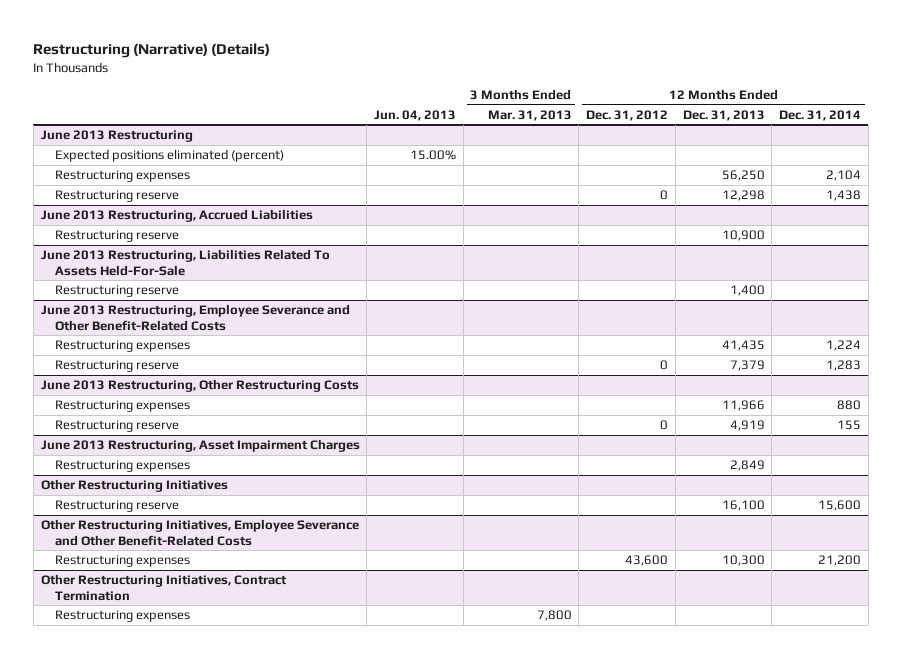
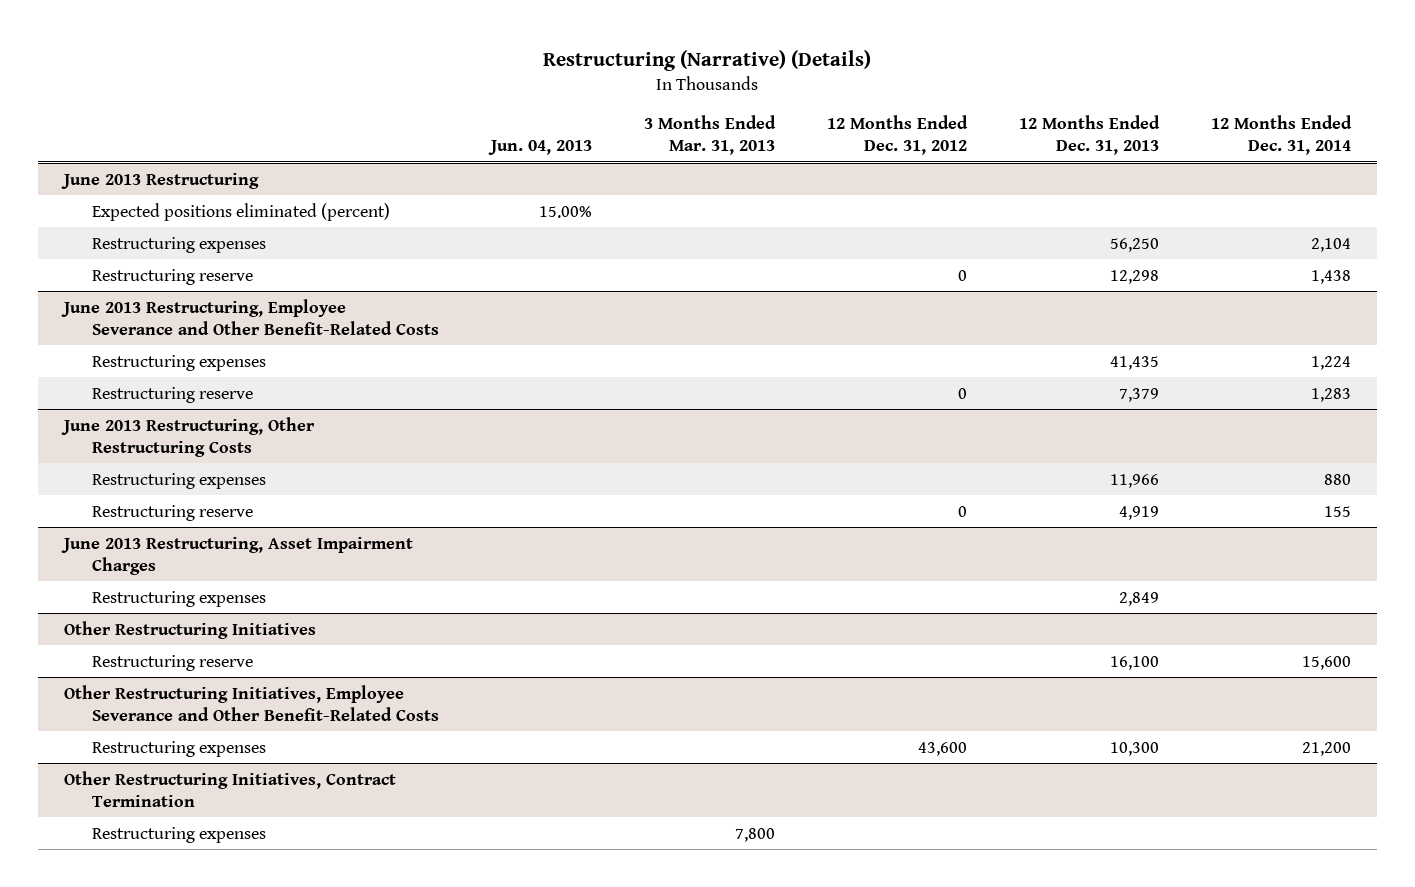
[40,209,313,223] June 2013 Restructuring, Accrued Liabilities -> none
[54,230,179,243] Restructuring reserve -> none
[40,249,330,276] June 2013 Restructuring, Liabilities Related To Assets Held-For-Sale -> none
[54,285,179,298] Restructuring reserve -> none

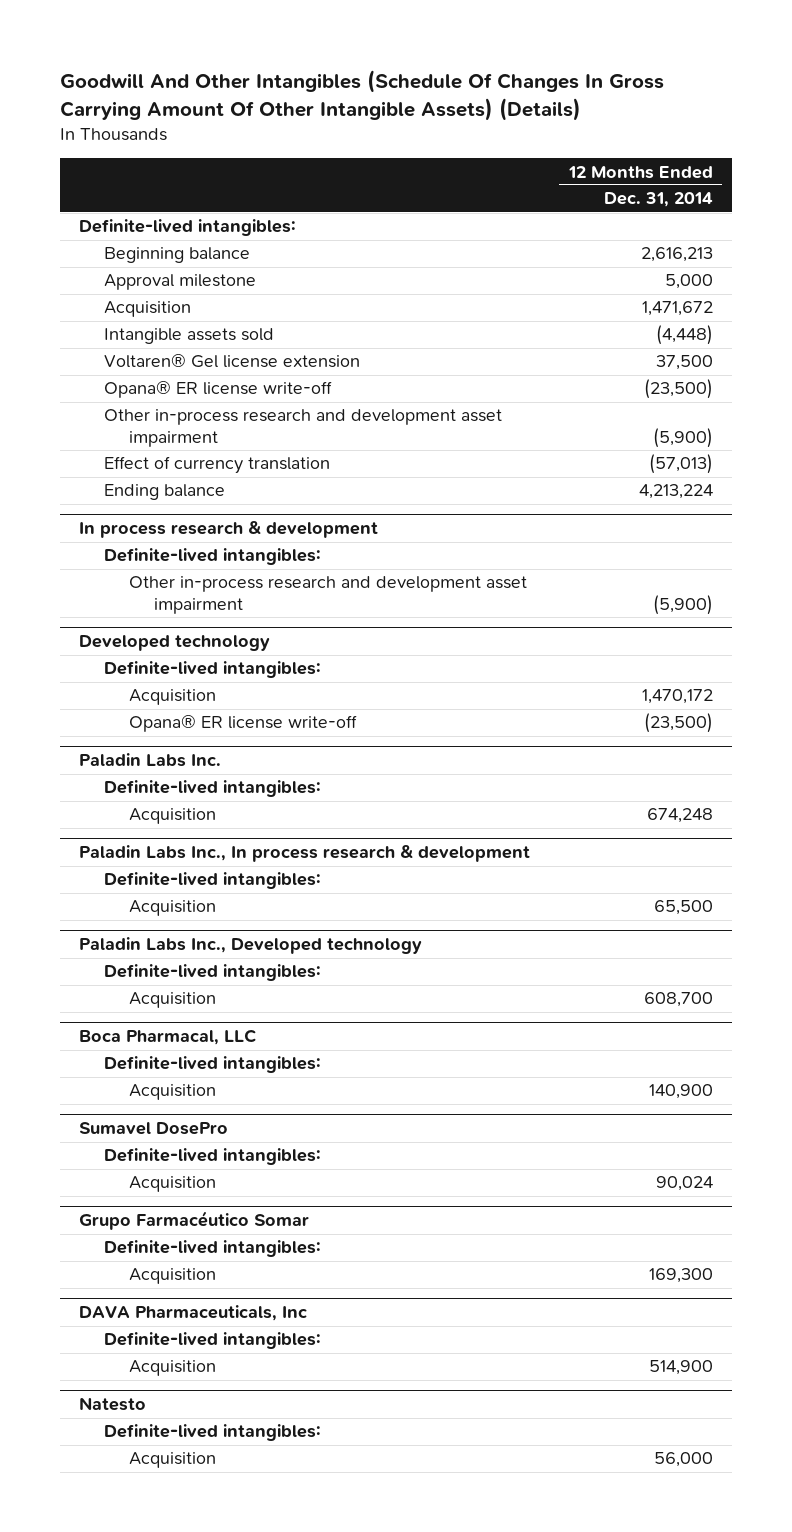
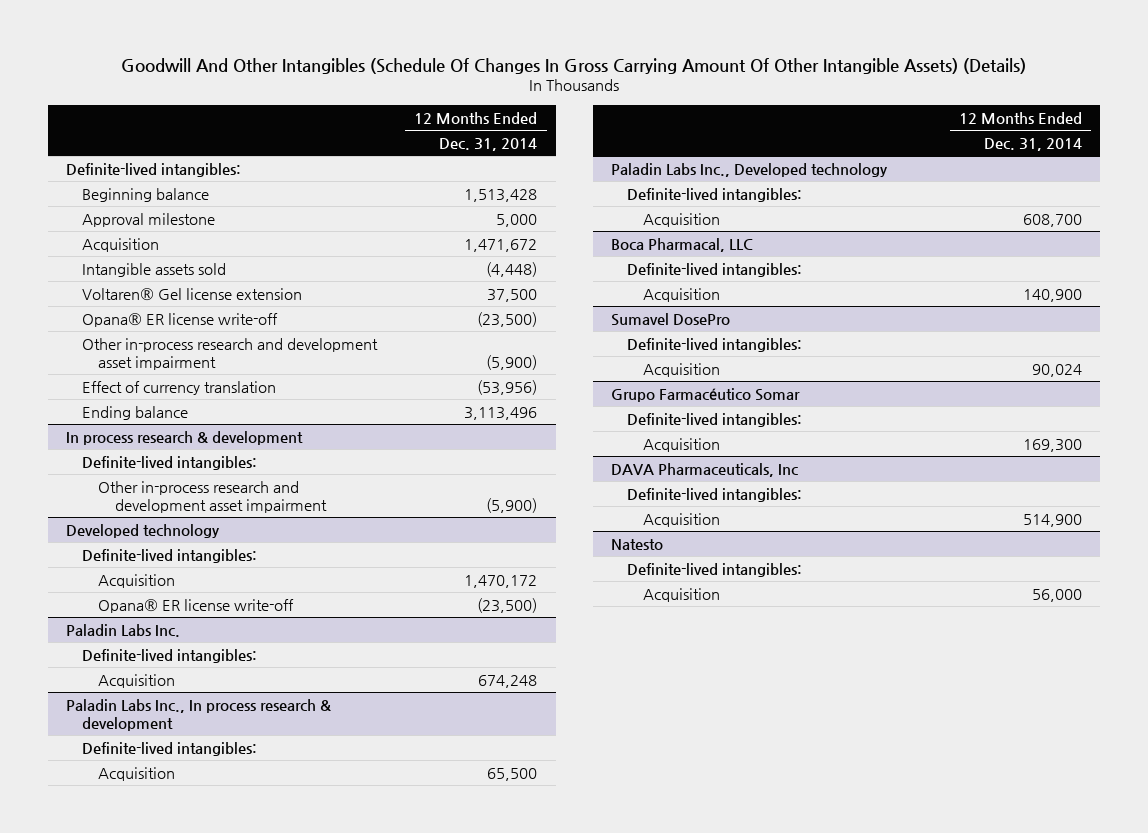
[640,247,713,263] 2,616,213 -> [464,188,538,202] 1,513,428
[648,454,713,475] (57,013) -> [477,379,538,395] (53,956)
[638,484,713,500] 4,213,224 -> [464,406,538,420] 3,113,496

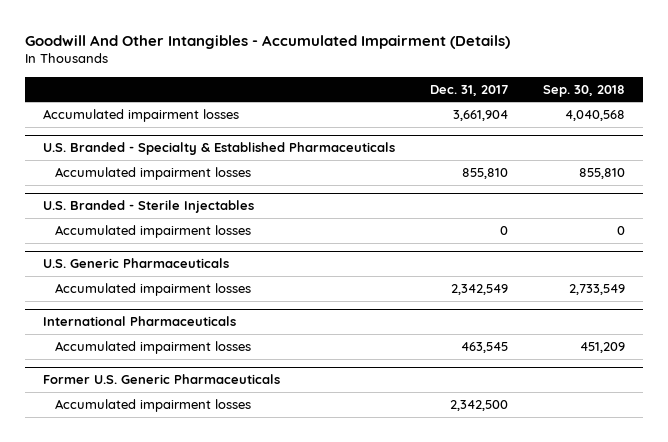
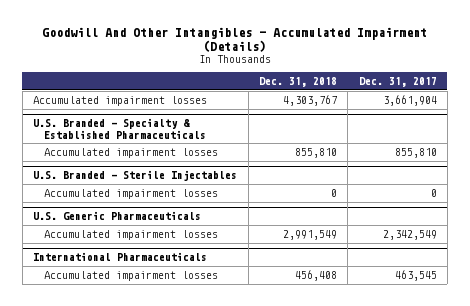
[543,84,626,97] Sep. 30, 2018 -> none
none -> [258,77,337,88] Dec. 31, 2018
[42,374,280,385] Former U.S. Generic Pharmaceuticals -> none
[55,399,252,413] Accumulated impairment losses -> none

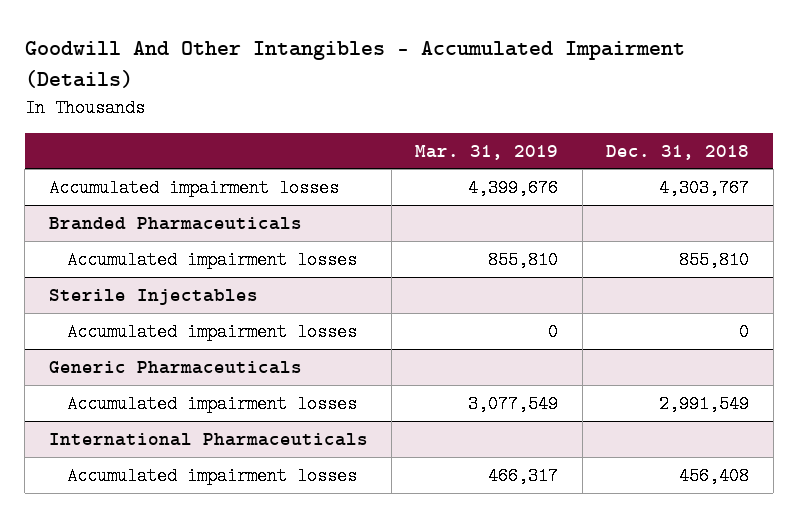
[358,77,437,88] Dec. 31, 2017 -> none
none -> [415,144,559,160] Mar. 31, 2019
[33,118,207,139] U.S. Branded - Specialty & Established Pharmaceuticals -> [48,216,302,230] Branded Pharmaceuticals
[33,170,238,182] U.S. Branded - Sterile Injectables -> [48,288,258,305] Sterile Injectables
[33,211,202,221] U.S. Generic Pharmaceuticals -> [48,360,302,374] Generic Pharmaceuticals

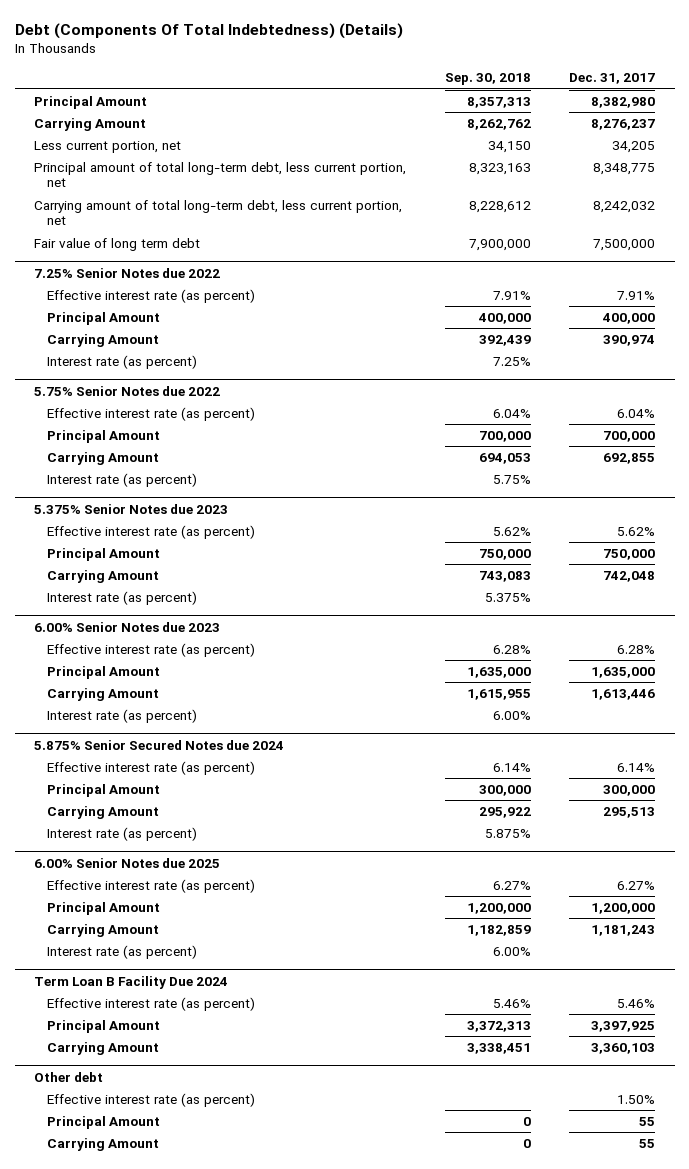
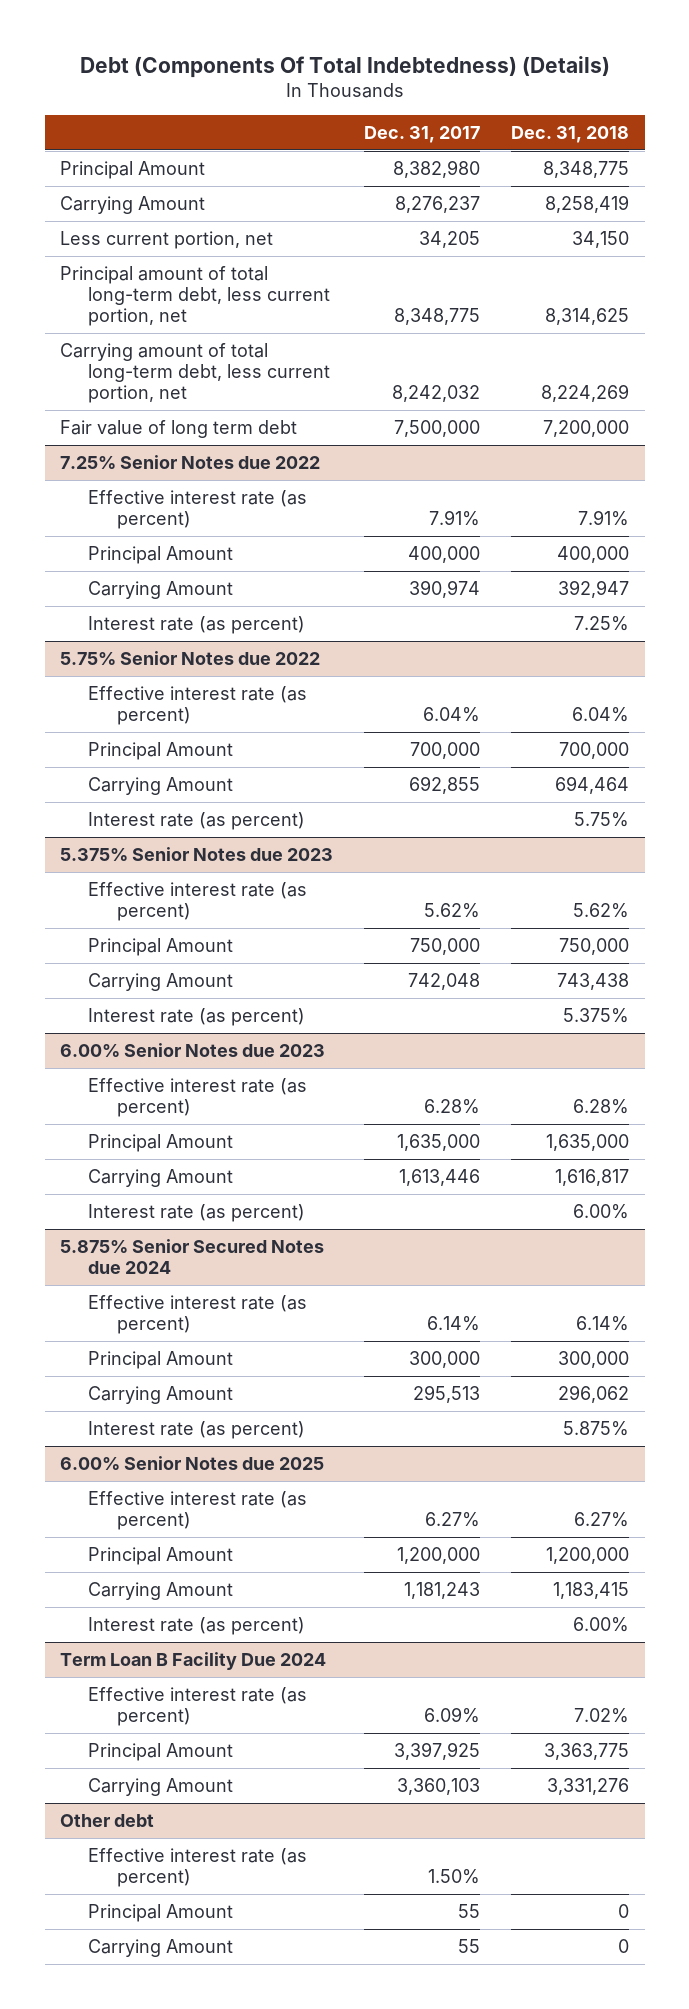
[444,73,531,86] Sep. 30, 2018 -> none
none -> [511,126,630,144] Dec. 31, 2018
[617,998,656,1008] 5.46% -> [424,1707,481,1724] 6.09%

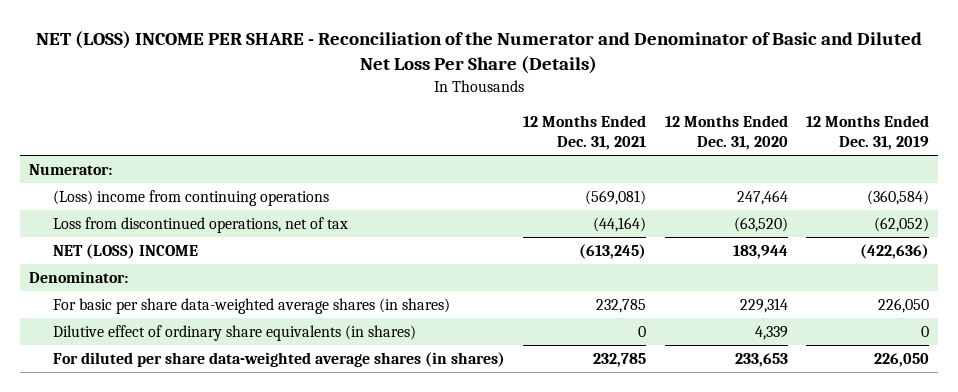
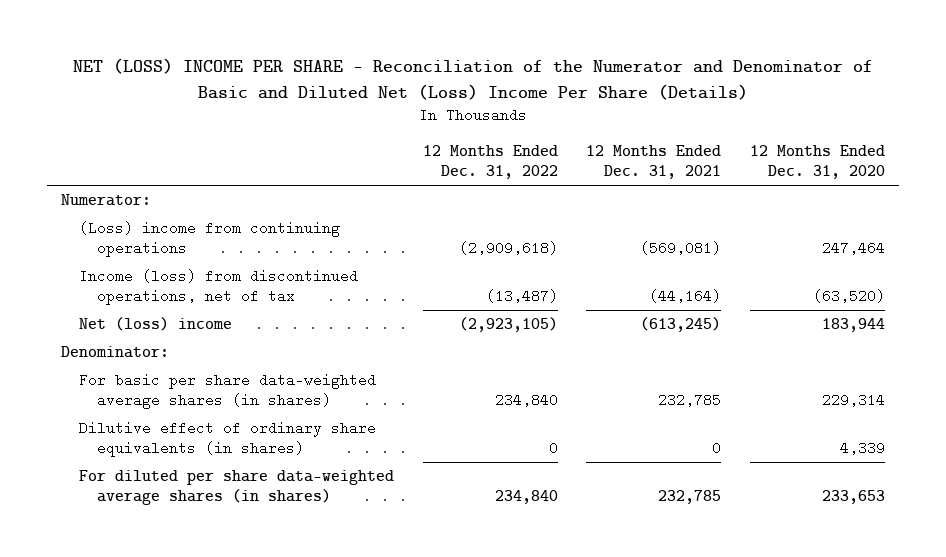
[35,30,922,74] NET (LOSS) INCOME PER SHARE - Reconciliation of the Numerator and Denominator of Basic and Diluted Net Loss Per Share (Details) -> [72,58,873,101] NET (LOSS) INCOME PER SHARE - Reconciliation of the Numerator and Denominator of Basic and Diluted Net (Loss) Income Per Share (Details)
[805,114,929,151] 12 Months Ended Dec. 31, 2019 -> none
none -> [422,144,558,180] 12 Months Ended Dec. 31, 2022
[53,217,349,234] Loss from discontinued operations, net of tax -> [79,268,359,306] Income (loss) from discontinued operations, net of tax
[53,244,199,260] NET (LOSS) INCOME -> [79,316,233,331] Net (loss) income

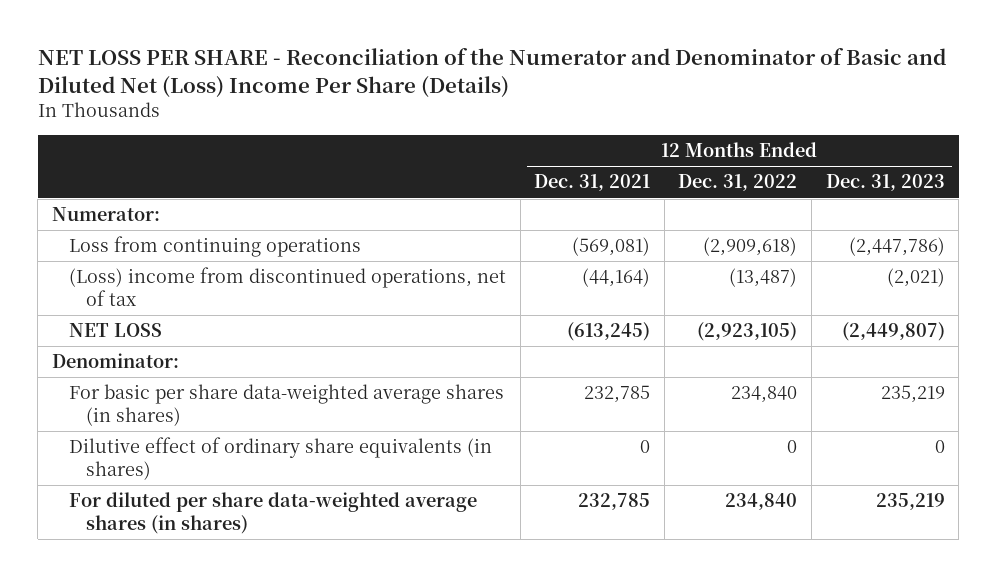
[72,58,873,101] NET (LOSS) INCOME PER SHARE - Reconciliation of the Numerator and Denominator of Basic and Diluted Net (Loss) Income Per Share (Details) -> [37,48,946,98] NET LOSS PER SHARE - Reconciliation of the Numerator and Denominator of Basic and Diluted Net (Loss) Income Per Share (Details)
[749,144,885,180] 12 Months Ended Dec. 31, 2020 -> none
none -> [825,174,945,192] Dec. 31, 2023
[79,220,341,258] (Loss) income from continuing operations -> [69,236,362,258] Loss from continuing operations
[79,268,359,306] Income (loss) from discontinued operations, net of tax -> [69,267,507,306] (Loss) income from discontinued operations, net of tax
[79,316,233,331] Net (loss) income -> [69,323,163,338] NET LOSS

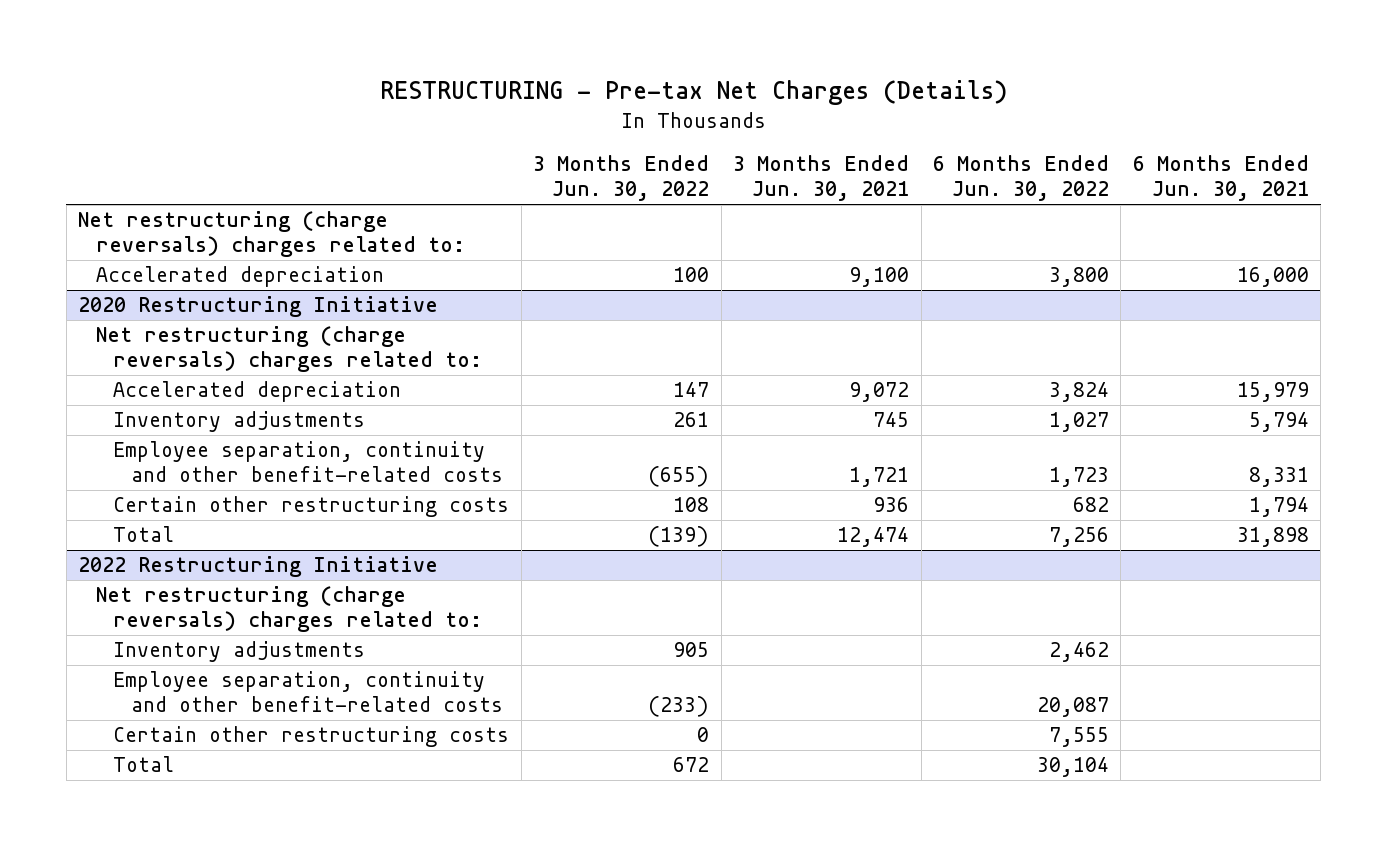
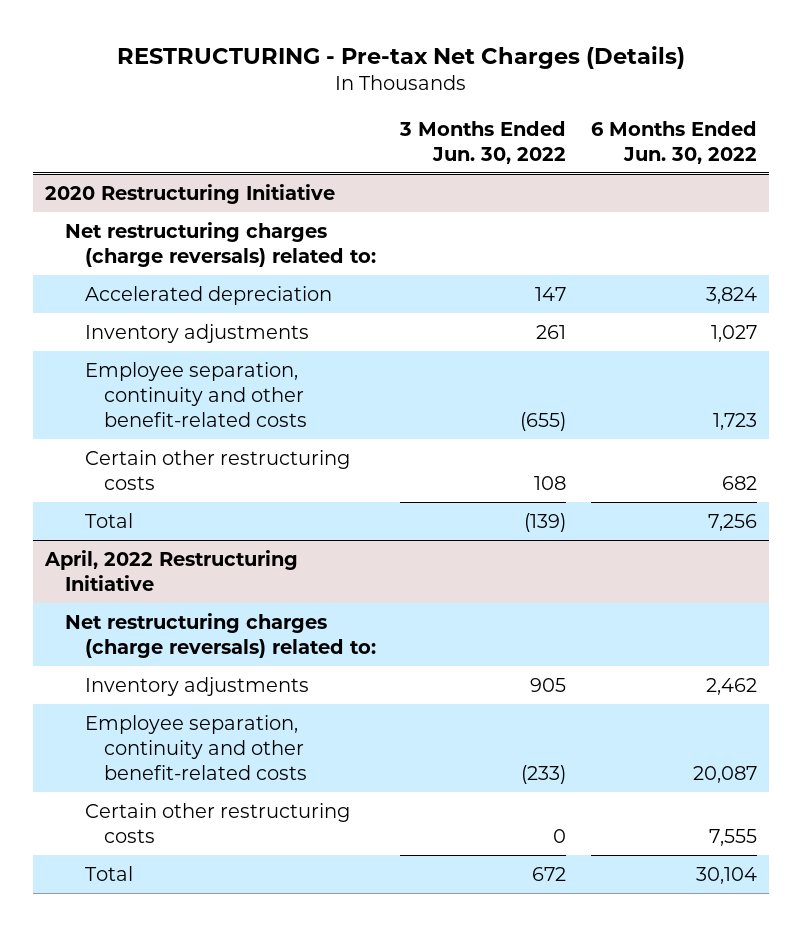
[733,155,910,202] 3 Months Ended Jun. 30, 2021 -> none
[1132,155,1309,202] 6 Months Ended Jun. 30, 2021 -> none
[78,211,465,258] Net restructuring (charge reversals) charges related to: -> none
[95,266,384,288] Accelerated depreciation -> none
[95,326,483,373] Net restructuring (charge reversals) charges related to: -> [65,221,376,267] Net restructuring charges (charge reversals) related to:
[78,556,439,578] 2022 Restructuring Initiative -> [44,549,299,591] April, 2022 Restructuring Initiative
[95,586,483,633] Net restructuring (charge reversals) charges related to: -> [65,612,376,658] Net restructuring charges (charge reversals) related to:

